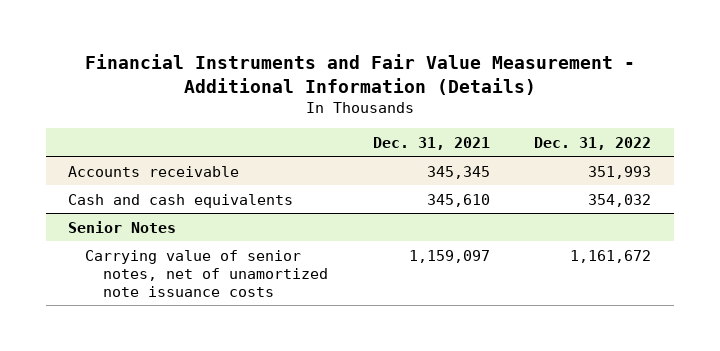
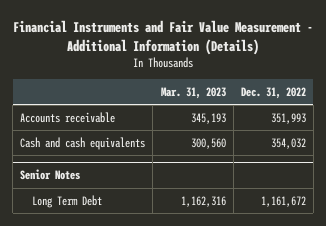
[372,136,490,150] Dec. 31, 2021 -> none
none -> [160,87,226,100] Mar. 31, 2023
[85,249,328,297] Carrying value of senior notes, net of unamortized note issuance costs -> [32,194,103,208] Long Term Debt

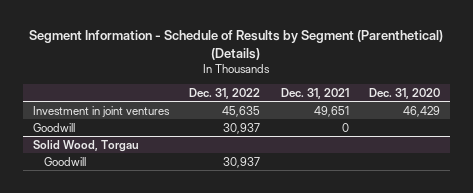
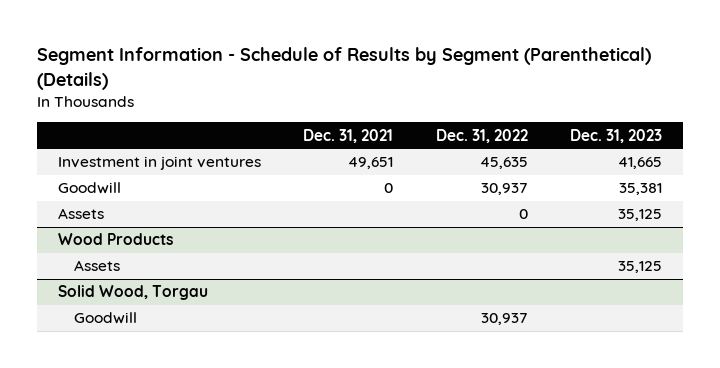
[368,87,440,99] Dec. 31, 2020 -> none
none -> [569,128,662,143] Dec. 31, 2023
none -> [58,208,105,220] Assets
none -> [58,233,174,246] Wood Products
none -> [74,260,121,272] Assets

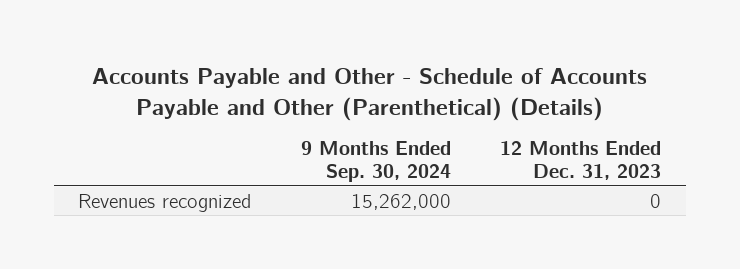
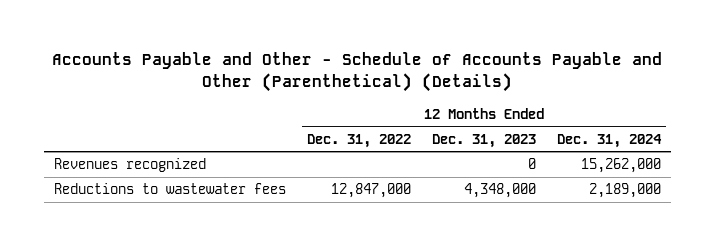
[300,141,451,183] 9 Months Ended Sep. 30, 2024 -> none
none -> [306,133,411,148] Dec. 31, 2022
none -> [556,133,662,148] Dec. 31, 2024
none -> [54,183,287,195] Reductions to wastewater fees

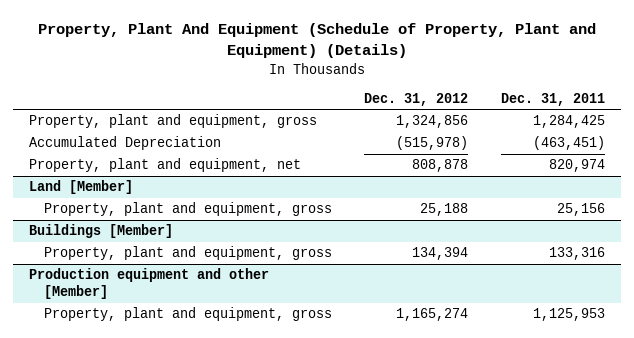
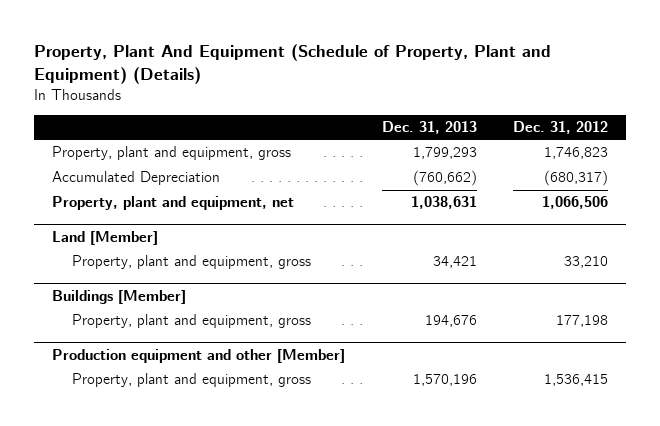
[500,92,605,106] Dec. 31, 2011 -> none
none -> [381,121,477,135] Dec. 31, 2013
[396,115,469,129] 1,324,856 -> [544,147,609,160] 1,746,823
[396,136,469,151] (515,978) -> [544,170,609,187] (680,317)
[412,159,469,173] 808,878 -> [542,196,609,210] 1,066,506
[420,203,469,217] 25,188 -> [564,256,609,269] 33,210
[412,247,469,261] 134,394 -> [556,315,609,328] 177,198
[396,308,469,322] 1,165,274 -> [544,374,609,387] 1,536,415

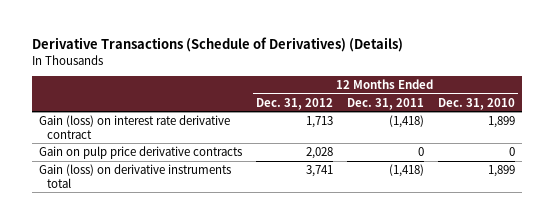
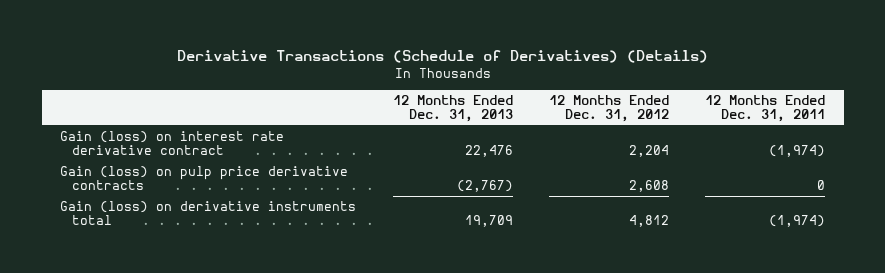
[437,97,515,110] Dec. 31, 2010 -> none
none -> [392,94,513,123] 12 Months Ended Dec. 31, 2013
[306,115,334,128] 1,713 -> [628,145,669,158] 2,204
[388,114,424,128] (1,418) -> [769,145,826,158] (1,974)
[39,145,243,159] Gain on pulp price derivative contracts -> [60,165,349,191] Gain (loss) on pulp price derivative contracts
[306,146,334,159] 2,028 -> [628,180,669,193] 2,608
[306,164,334,177] 3,741 -> [628,215,669,228] 4,812
[388,163,424,177] (1,418) -> [769,215,826,228] (1,974)

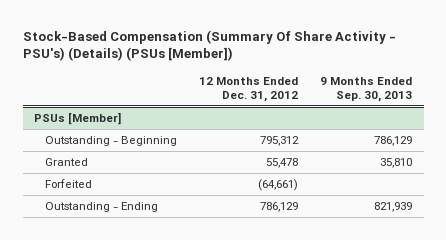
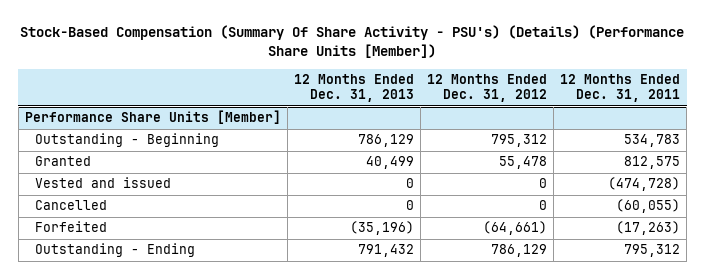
[22,29,396,62] Stock-Based Compensation (Summary Of Share Activity - PSU's) (Details) (PSUs [Member]) -> [20,25,685,59] Stock-Based Compensation (Summary Of Share Activity - PSU's) (Details) (Performance Share Units [Member])
[320,76,413,102] 9 Months Ended Sep. 30, 2013 -> none
none -> [293,73,414,103] 12 Months Ended Dec. 31, 2013
none -> [560,73,681,103] 12 Months Ended Dec. 31, 2011
[33,111,121,125] PSUs [Member] -> none
none -> [24,110,281,125] Performance Share Units [Member]
none -> [35,177,172,189] Vested and issued
none -> [35,200,108,211] Cancelled

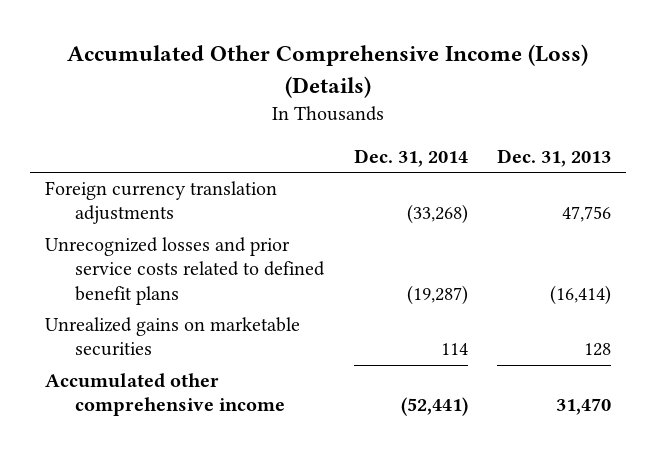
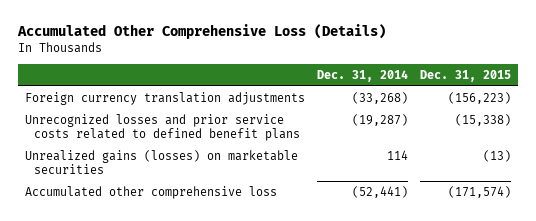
[66,44,588,98] Accumulated Other Comprehensive Income (Loss) (Details) -> [17,24,387,40] Accumulated Other Comprehensive Loss (Details)
[497,148,612,167] Dec. 31, 2013 -> none
none -> [420,69,512,82] Dec. 31, 2015
[44,317,300,357] Unrealized gains on marketable securities -> [24,150,298,174] Unrealized gains (losses) on marketable securities
[44,373,285,417] Accumulated other comprehensive income -> [24,186,277,200] Accumulated other comprehensive loss

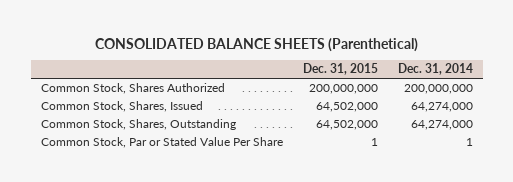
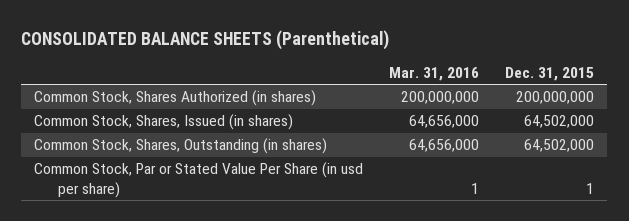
[397,63,473,76] Dec. 31, 2014 -> none
none -> [389,66,480,81] Mar. 31, 2016
[40,83,225,95] Common Stock, Shares Authorized -> [34,90,317,107] Common Stock, Shares Authorized (in shares)
[40,101,203,113] Common Stock, Shares, Issued -> [34,114,294,131] Common Stock, Shares, Issued (in shares)
[40,119,236,131] Common Stock, Shares, Outstanding -> [34,138,328,155] Common Stock, Shares, Outstanding (in shares)
[40,137,283,149] Common Stock, Par or Stated Value Per Share -> [34,162,364,198] Common Stock, Par or Stated Value Per Share (in usd per share)

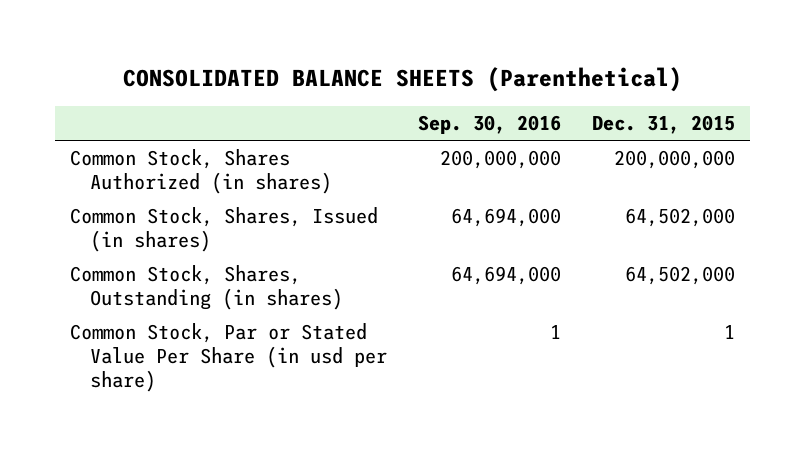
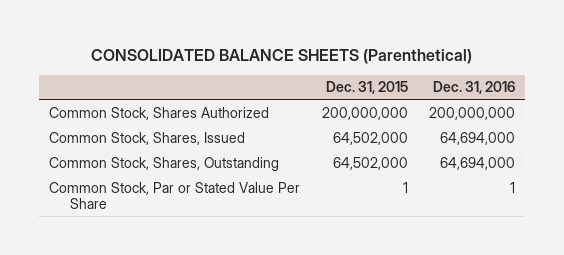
[417,115,561,135] Sep. 30, 2016 -> none
none -> [432,81,515,95] Dec. 31, 2016
[70,149,332,194] Common Stock, Shares Authorized (in shares) -> [49,106,270,120] Common Stock, Shares Authorized
[70,207,379,252] Common Stock, Shares, Issued (in shares) -> [49,131,246,145] Common Stock, Shares, Issued
[70,265,343,310] Common Stock, Shares, Outstanding (in shares) -> [49,156,280,171] Common Stock, Shares, Outstanding
[70,323,387,392] Common Stock, Par or Stated Value Per Share (in usd per share) -> [49,181,301,209] Common Stock, Par or Stated Value Per Share

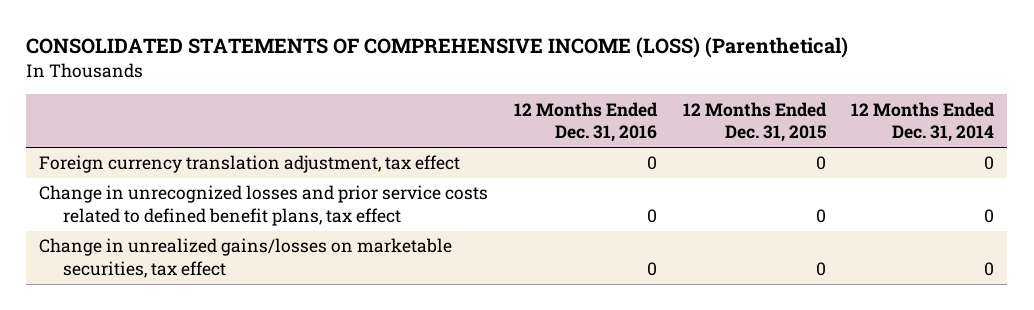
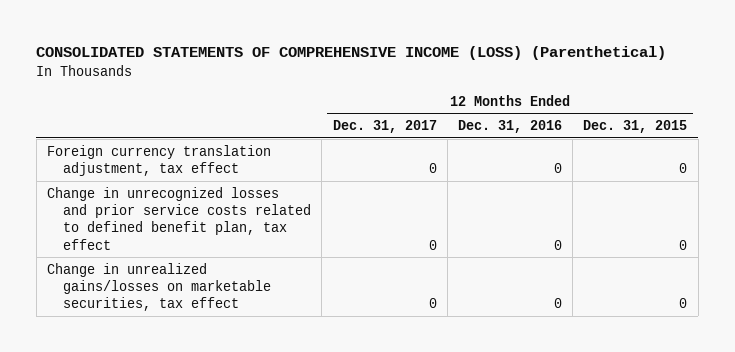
[851,101,996,143] 12 Months Ended Dec. 31, 2014 -> none
none -> [332,119,437,133] Dec. 31, 2017
[39,185,489,226] Change in unrecognized losses and prior service costs related to defined benefit plans, tax effect -> [47,186,312,250] Change in unrecognized losses and prior service costs related to defined benefit plan, tax effect

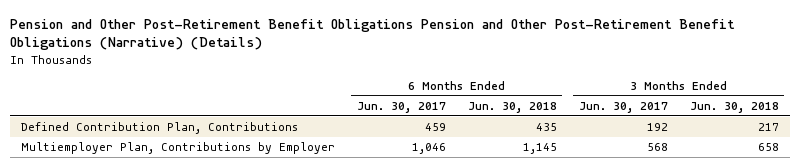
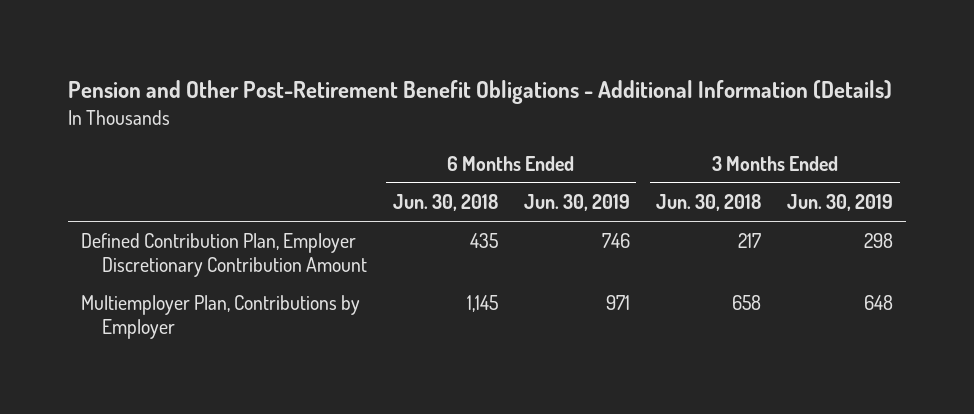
[9,18,735,51] Pension and Other Post-Retirement Benefit Obligations Pension and Other Post-Retirement Benefit Obligations (Narrative) (Details) -> [68,80,893,105] Pension and Other Post-Retirement Benefit Obligations - Additional Information (Details)
[356,102,446,114] Jun. 30, 2017 -> none
[578,102,668,114] Jun. 30, 2017 -> none
none -> [523,193,630,211] Jun. 30, 2019
none -> [787,193,894,211] Jun. 30, 2019
[20,122,298,135] Defined Contribution Plan, Contributions -> [81,233,367,277] Defined Contribution Plan, Employer Discretionary Contribution Amount

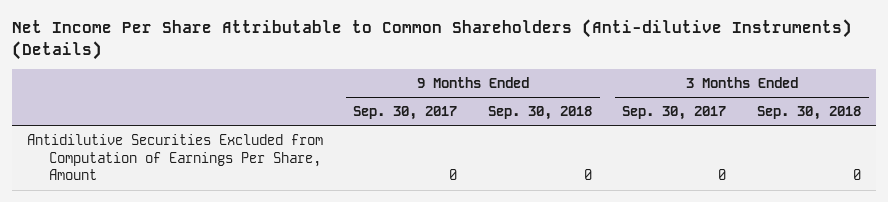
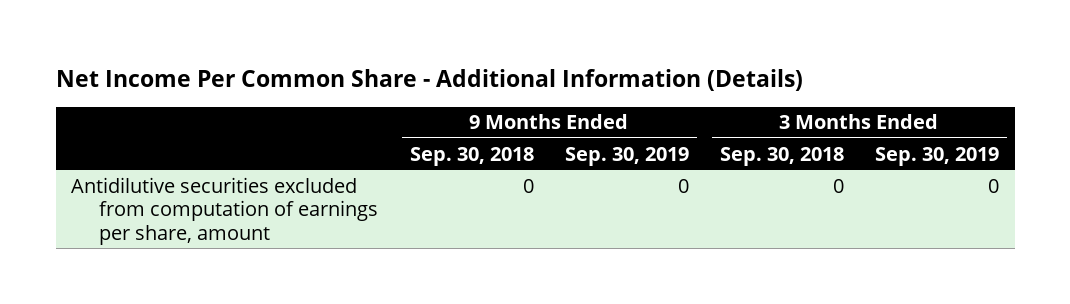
[11,19,852,60] Net Income Per Share Attributable to Common Shareholders (Anti-dilutive Instruments) (Details) -> [55,68,803,91] Net Income Per Common Share - Additional Information (Details)
[353,106,458,121] Sep. 30, 2017 -> none
[622,106,727,121] Sep. 30, 2017 -> none
none -> [564,146,689,166] Sep. 30, 2019
none -> [875,146,1000,166] Sep. 30, 2019
[26,134,323,181] Antidilutive Securities Excluded from Computation of Earnings Per Share, Amount -> [71,176,379,245] Antidilutive securities excluded from computation of earnings per share, amount

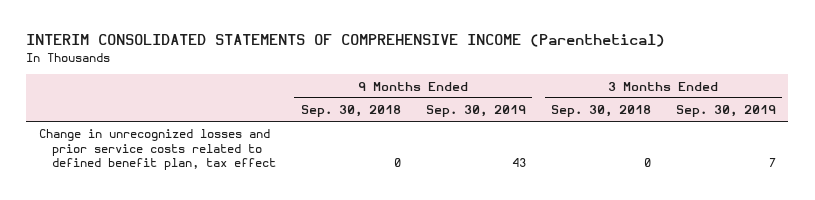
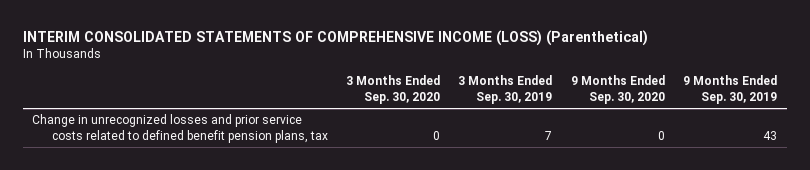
[26,34,666,48] INTERIM CONSOLIDATED STATEMENTS OF COMPREHENSIVE INCOME (Parenthetical) -> [23,29,649,46] INTERIM CONSOLIDATED STATEMENTS OF COMPREHENSIVE INCOME (LOSS) (Parenthetical)
[300,104,401,117] Sep. 30, 2018 -> none
[550,104,651,117] Sep. 30, 2018 -> none
none -> [346,75,441,105] 3 Months Ended Sep. 30, 2020
none -> [570,75,665,105] 9 Months Ended Sep. 30, 2020
[38,129,276,170] Change in unrecognized losses and prior service costs related to defined benefit plan, tax effect -> [32,114,328,144] Change in unrecognized losses and prior service costs related to defined benefit pension plans, tax

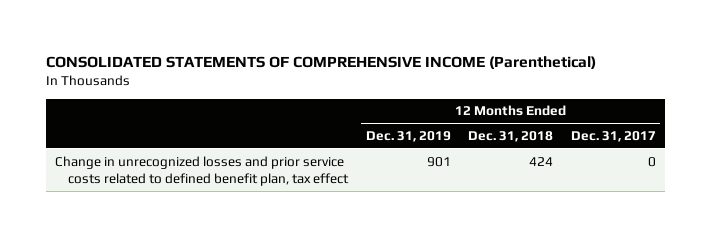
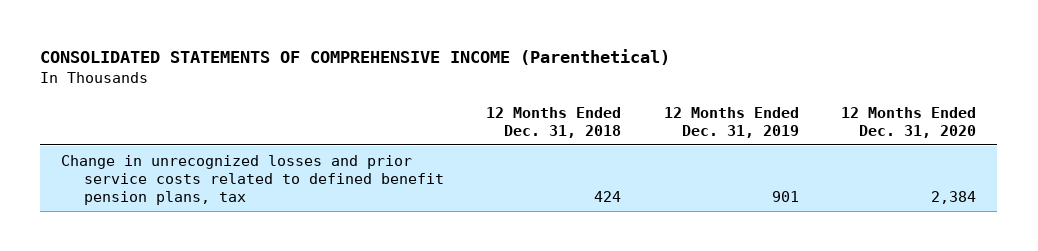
[570,130,656,142] Dec. 31, 2017 -> none
none -> [841,106,977,139] 12 Months Ended Dec. 31, 2020
[54,155,350,187] Change in unrecognized losses and prior service costs related to defined benefit plan, tax effect -> [61,154,444,206] Change in unrecognized losses and prior service costs related to defined benefit pension plans, tax

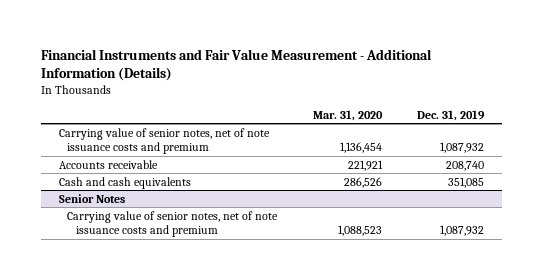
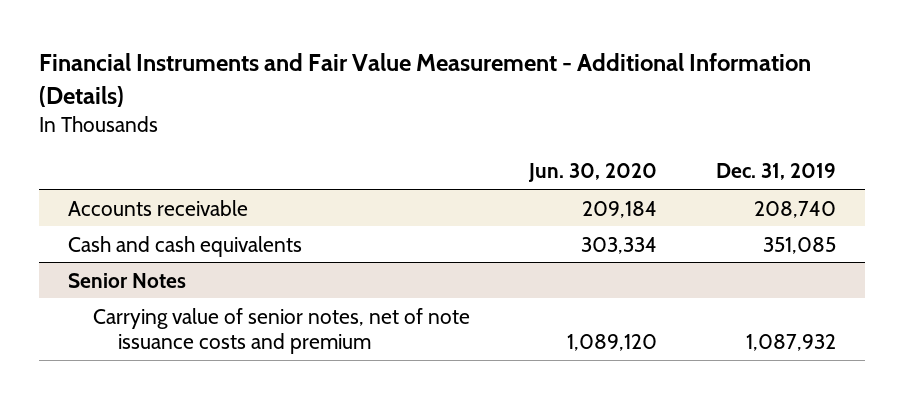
[312,109,383,121] Mar. 31, 2020 -> none
none -> [528,163,658,183] Jun. 30, 2020
[58,127,270,155] Carrying value of senior notes, net of note issuance costs and premium -> none

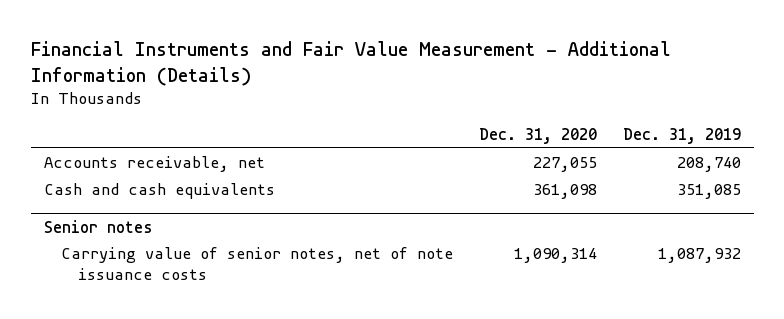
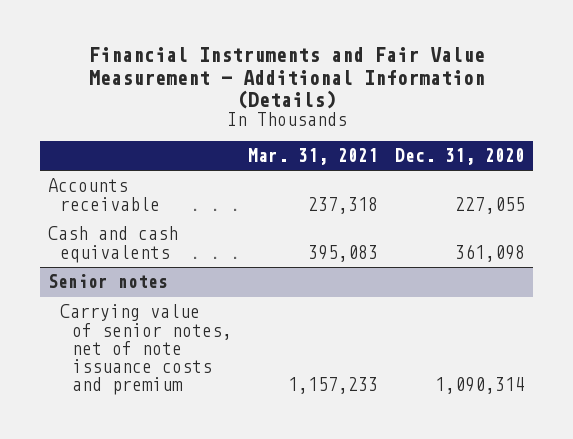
[622,128,741,145] Dec. 31, 2019 -> none
none -> [248,147,379,165] Mar. 31, 2021
[43,156,265,173] Accounts receivable, net -> [48,178,161,211] Accounts receivable
[60,247,453,280] Carrying value of senior notes, net of note issuance costs -> [60,304,232,396] Carrying value of senior notes, net of note issuance costs and premium

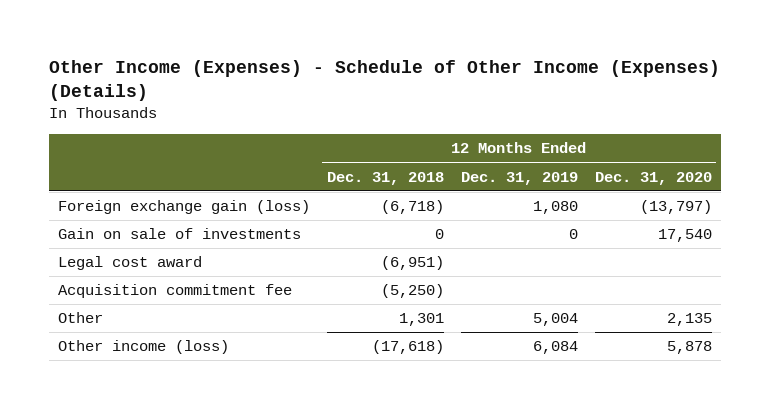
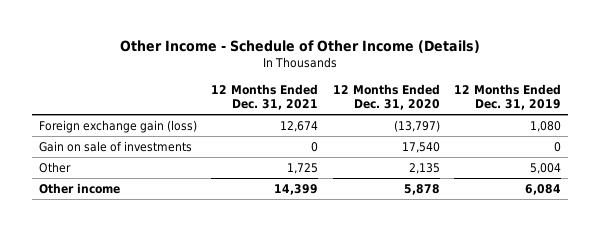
[48,60,720,102] Other Income (Expenses) - Schedule of Other Income (Expenses) (Details) -> [119,39,480,53] Other Income - Schedule of Other Income (Details)
[326,171,444,185] Dec. 31, 2018 -> none
none -> [211,83,319,111] 12 Months Ended Dec. 31, 2021
[57,256,202,271] Legal cost award -> none
[57,284,292,299] Acquisition commitment fee -> none
[57,340,229,355] Other income (loss) -> [39,182,121,194] Other income

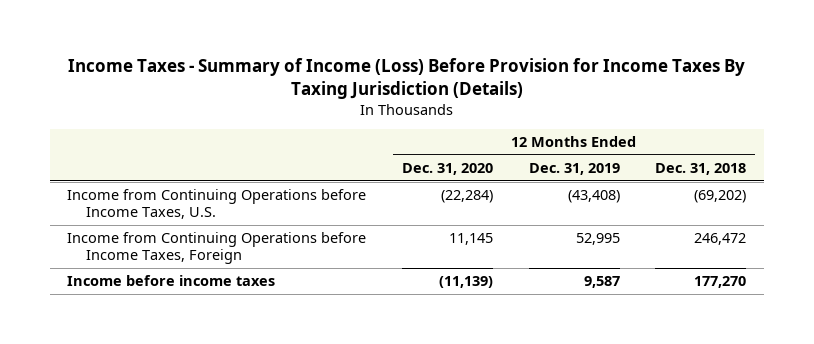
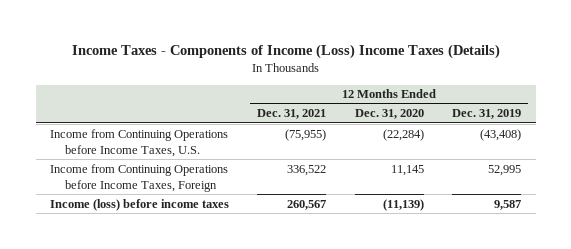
[67,58,745,99] Income Taxes - Summary of Income (Loss) Before Provision for Income Taxes By Taxing Jurisdiction (Details) -> [71,44,500,60] Income Taxes - Components of Income (Loss) Income Taxes (Details)
[655,163,747,176] Dec. 31, 2018 -> none
none -> [257,109,327,120] Dec. 31, 2021
[67,275,276,287] Income before income taxes -> [49,198,229,211] Income (loss) before income taxes

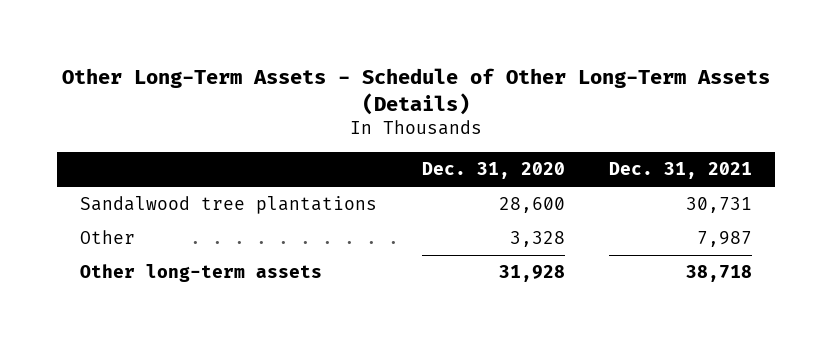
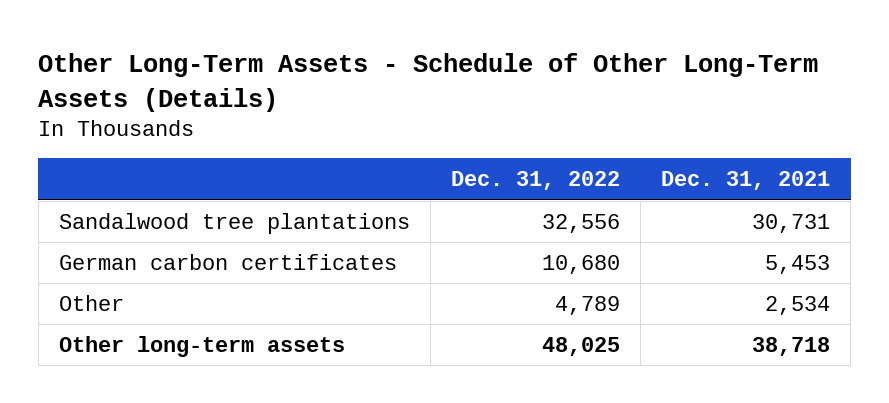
[421,162,565,180] Dec. 31, 2020 -> none
none -> [450,171,620,191] Dec. 31, 2022
none -> [58,253,397,270] German carbon certificates
[697,231,753,248] 7,987 -> [764,295,830,315] 2,534

